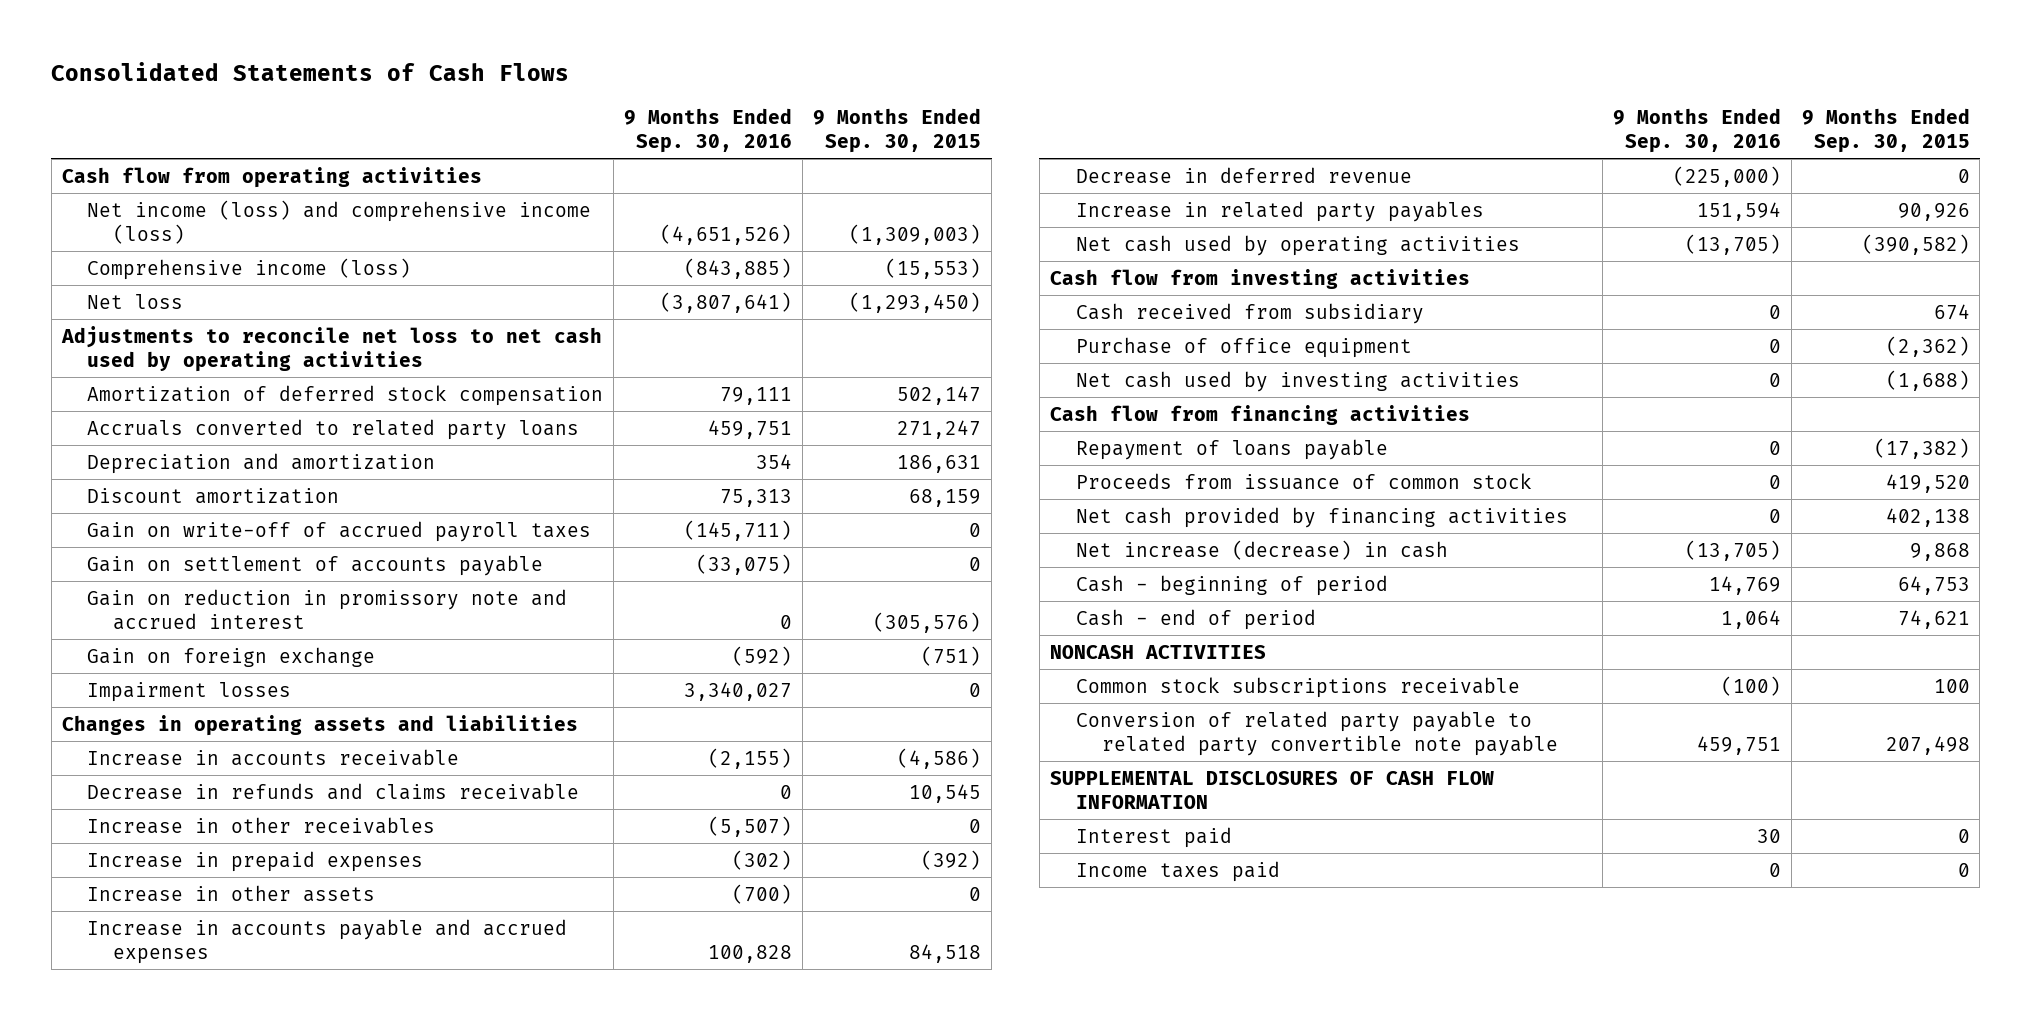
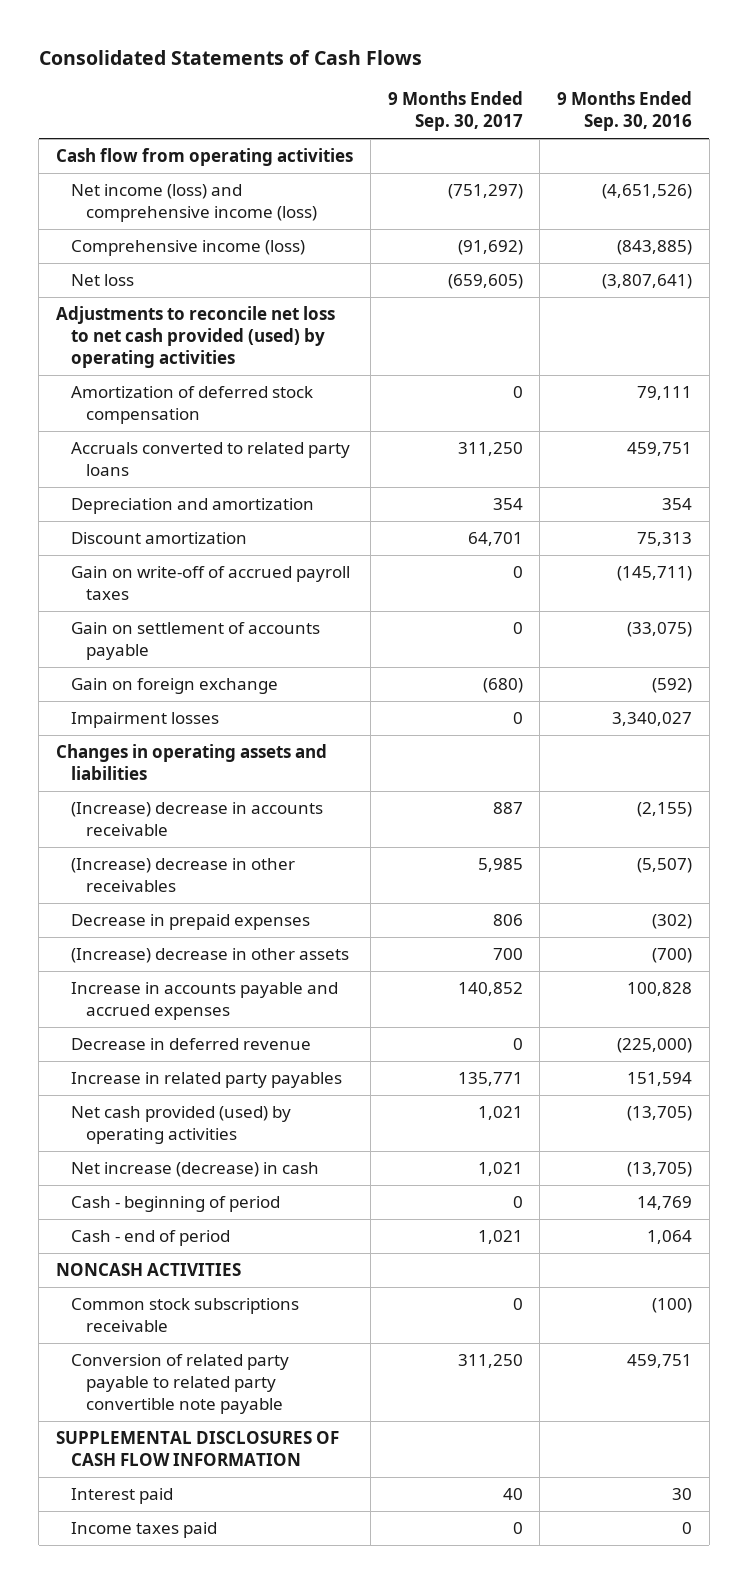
[813,107,982,153] 9 Months Ended Sep. 30, 2015 -> none
none -> [387,91,523,132] 9 Months Ended Sep. 30, 2017
[60,325,602,372] Adjustments to reconcile net loss to net cash used by operating activities -> [56,305,336,369] Adjustments to reconcile net loss to net cash provided (used) by operating activities
[87,588,568,630] Gain on reduction in promissory note and accrued interest -> none
[87,782,580,800] Decrease in refunds and claims receivable -> none
[87,748,460,766] Increase in accounts receivable -> [71,801,324,836] (Increase) decrease in accounts receivable
[87,816,436,834] Increase in other receivables -> [71,857,296,892] (Increase) decrease in other receivables
[87,850,424,872] Increase in prepaid expenses -> [71,913,311,930] Decrease in prepaid expenses
[87,884,376,902] Increase in other assets -> [71,947,350,963] (Increase) decrease in other assets
[1049,268,1470,289] Cash flow from investing activities -> none
[1075,302,1424,324] Cash received from subsidiary -> none
[1075,336,1412,358] Purchase of office equipment -> none
[1075,370,1520,392] Net cash used by investing activities -> none
[1049,404,1470,425] Cash flow from financing activities -> none
[1075,438,1388,460] Repayment of loans payable -> none
[1075,472,1532,490] Proceeds from issuance of common stock -> none
[1075,506,1568,528] Net cash provided by financing activities -> none
[1075,234,1520,256] Net cash used by operating activities -> [71,1105,292,1144] Net cash provided (used) by operating activities

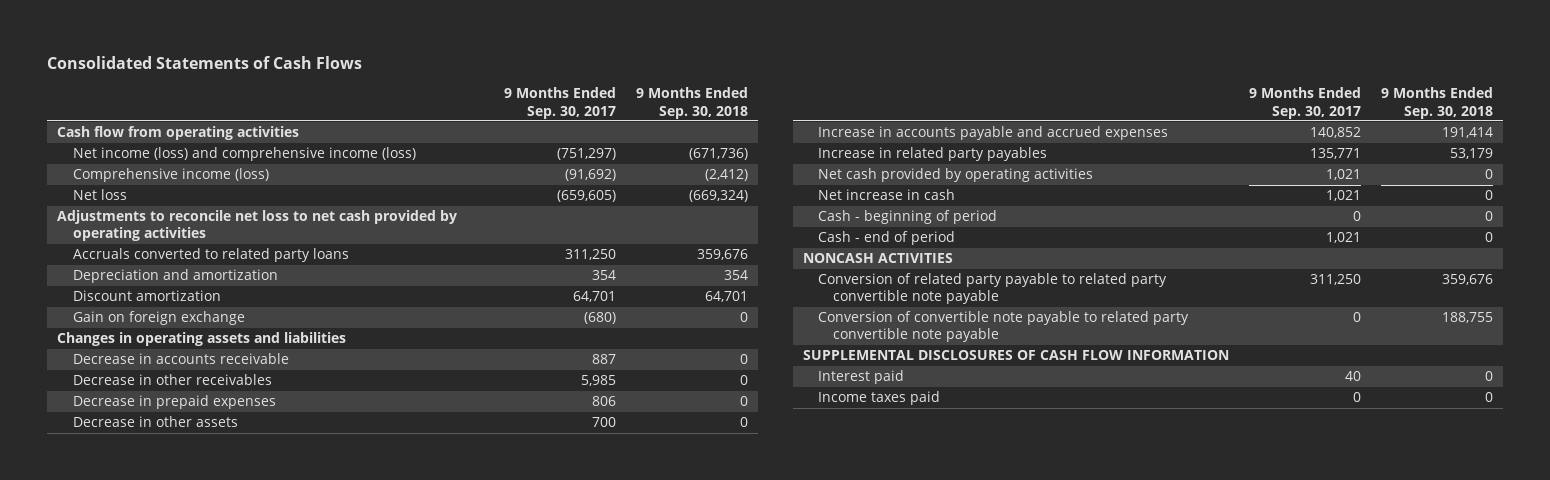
[557,91,693,132] 9 Months Ended Sep. 30, 2016 -> none
none -> [635,87,748,119] 9 Months Ended Sep. 30, 2018
[71,385,314,424] Amortization of deferred stock compensation -> none
[56,305,336,369] Adjustments to reconcile net loss to net cash provided (used) by operating activities -> [57,210,458,242] Adjustments to reconcile net loss to net cash provided by operating activities
[71,565,351,600] Gain on write-off of accrued payroll taxes -> none
[71,621,321,660] Gain on settlement of accounts payable -> none
[71,711,220,728] Impairment losses -> none
[71,801,324,836] (Increase) decrease in accounts receivable -> [72,353,289,365] Decrease in accounts receivable
[71,857,296,892] (Increase) decrease in other receivables -> [72,374,272,386] Decrease in other receivables
[71,947,350,963] (Increase) decrease in other assets -> [72,416,238,428] Decrease in other assets
[71,1037,312,1050] Decrease in deferred revenue -> none
[71,1105,292,1144] Net cash provided (used) by operating activities -> [818,168,1094,183] Net cash provided by operating activities
[71,1161,320,1177] Net increase (decrease) in cash -> [818,189,956,201] Net increase in cash
[71,1297,300,1332] Common stock subscriptions receivable -> none
none -> [818,311,1190,343] Conversion of convertible note payable to related party convertible note payable

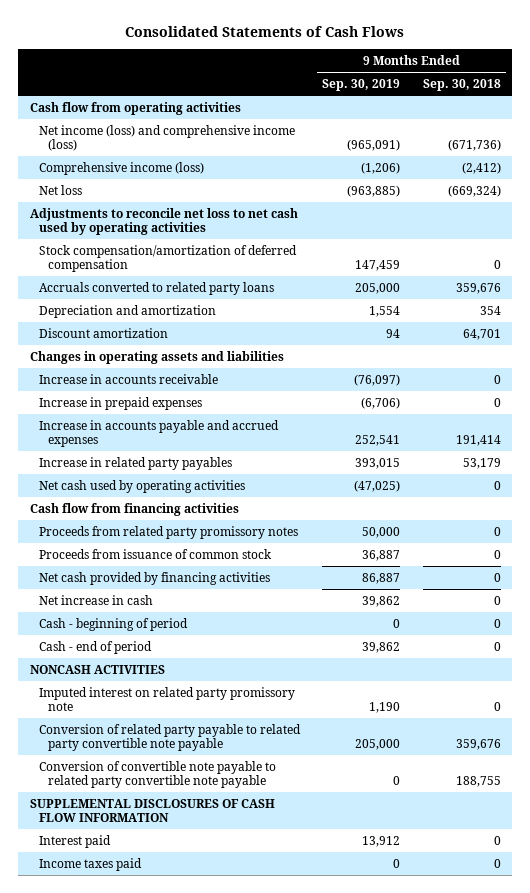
[503,87,616,119] 9 Months Ended Sep. 30, 2017 -> none
none -> [322,78,401,91] Sep. 30, 2019
[57,210,458,242] Adjustments to reconcile net loss to net cash provided by operating activities -> [29,207,298,235] Adjustments to reconcile net loss to net cash used by operating activities
none -> [39,244,298,272] Stock compensation/amortization of deferred compensation
[72,311,245,326] Gain on foreign exchange -> none
[72,374,272,386] Decrease in other receivables -> none
[72,416,238,428] Decrease in other assets -> none
[72,353,289,365] Decrease in accounts receivable -> [39,373,219,384] Increase in accounts receivable
[72,395,276,410] Decrease in prepaid expenses -> [39,396,203,410] Increase in prepaid expenses
[818,168,1094,183] Net cash provided by operating activities -> [39,479,246,493] Net cash used by operating activities
none -> [29,502,239,516] Cash flow from financing activities
none -> [39,525,299,539] Proceeds from related party promissory notes
none -> [39,548,273,559] Proceeds from issuance of common stock
none -> [39,571,271,585] Net cash provided by financing activities
none -> [39,686,296,711] Imputed interest on related party promissory note

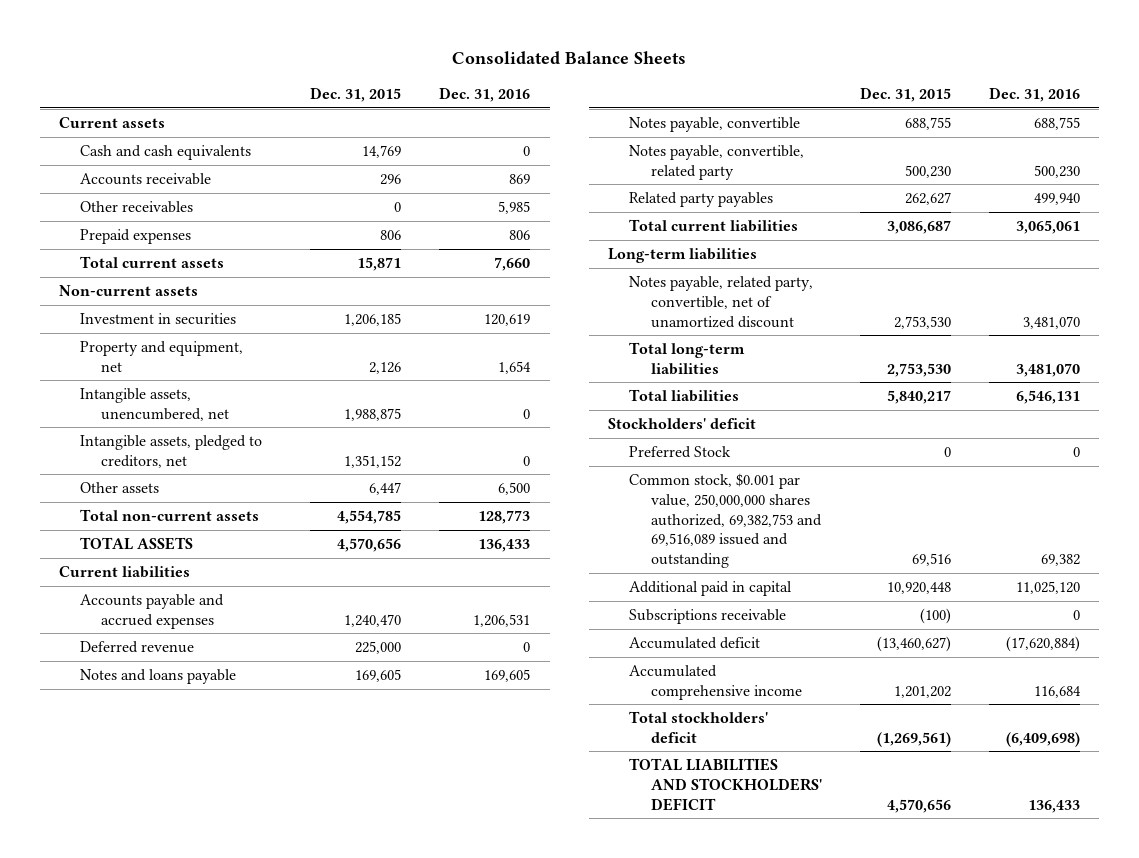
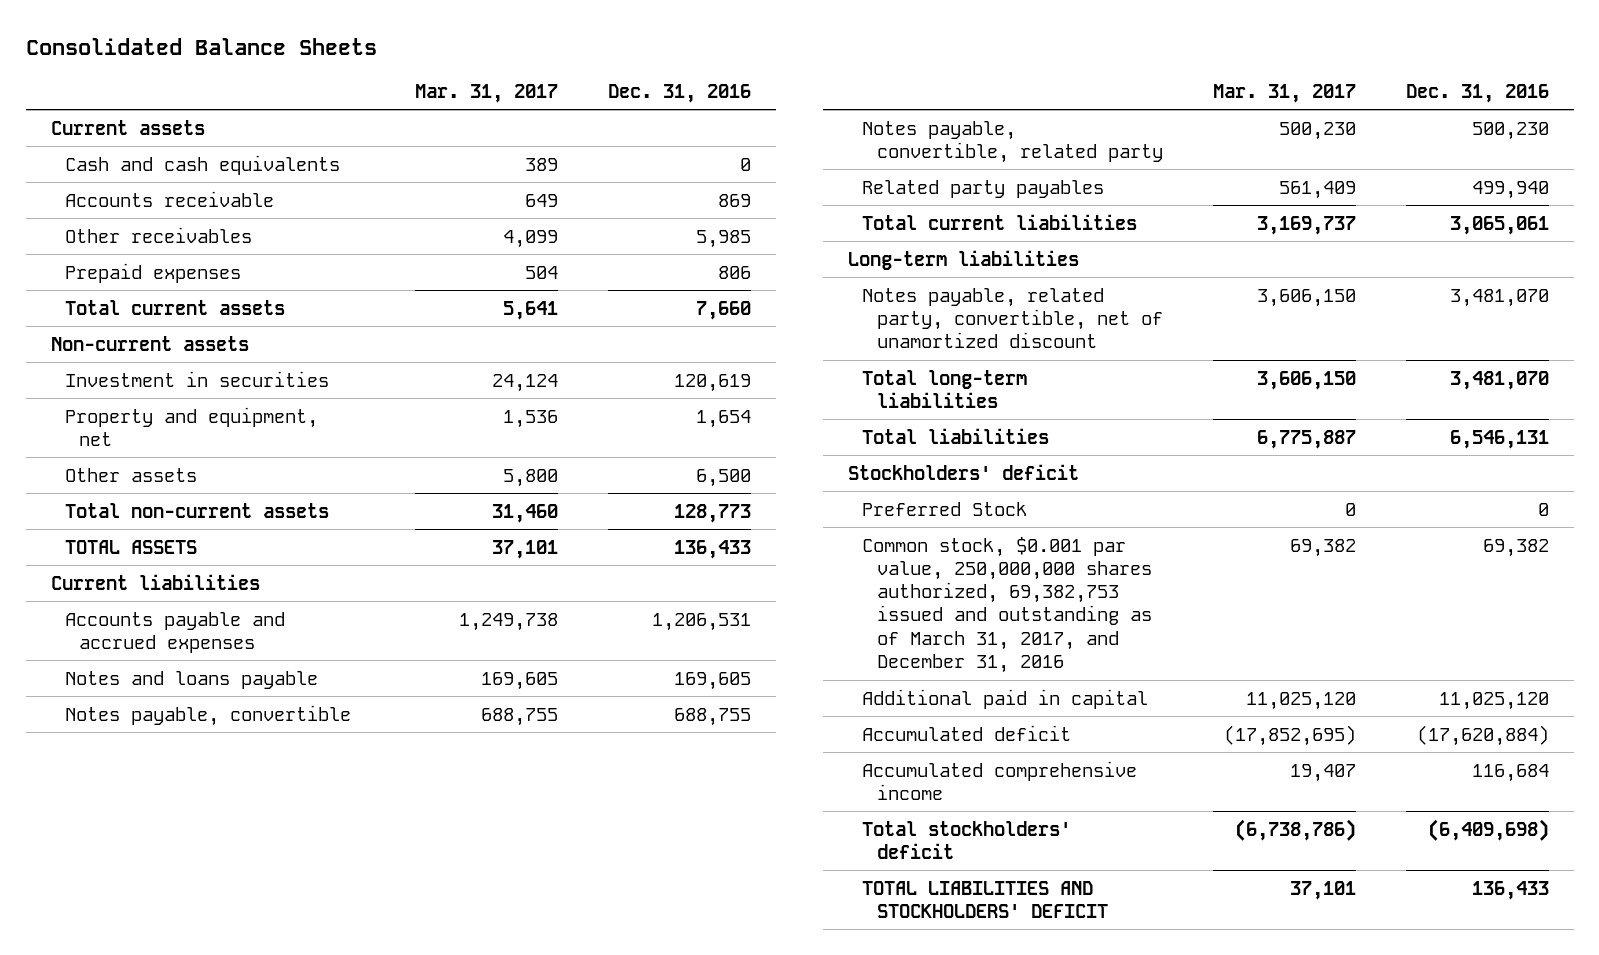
[310,86,402,102] Dec. 31, 2015 -> none
none -> [415,83,559,103] Mar. 31, 2017
[79,387,229,421] Intangible assets, unencumbered, net -> none
[79,434,262,468] Intangible assets, pledged to creditors, net -> none
[79,640,194,653] Deferred revenue -> none
[629,472,822,569] Common stock, $0.001 par value, 250,000,000 shares authorized, 69,382,753 and 69,516,089 issued and outstanding -> [862,536,1152,674] Common stock, $0.001 par value, 250,000,000 shares authorized, 69,382,753 issued and outstanding as of March 31, 2017, and December 31, 2016
[629,608,787,624] Subscriptions receivable -> none

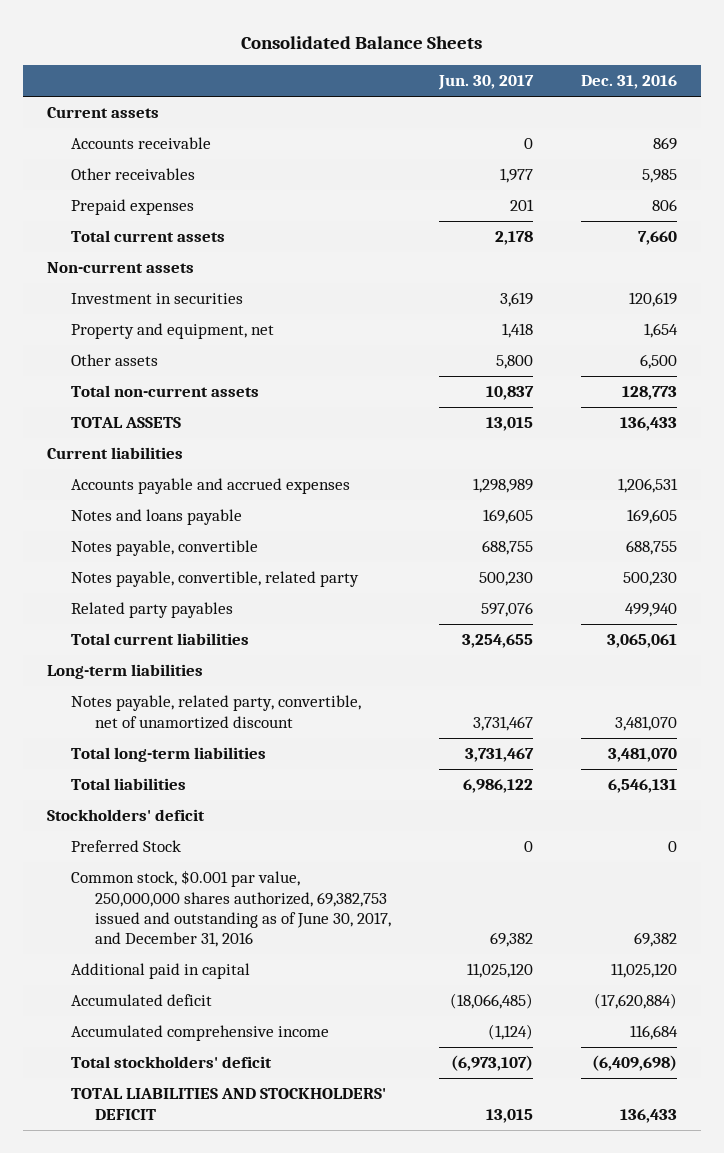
[415,83,559,103] Mar. 31, 2017 -> none
none -> [437,75,534,91] Jun. 30, 2017
[64,154,340,175] Cash and cash equivalents -> none
[862,536,1152,674] Common stock, $0.001 par value, 250,000,000 shares authorized, 69,382,753 issued and outstanding as of March 31, 2017, and December 31, 2016 -> [70,870,391,948] Common stock, $0.001 par value, 250,000,000 shares authorized, 69,382,753 issued and outstanding as of June 30, 2017, and December 31, 2016

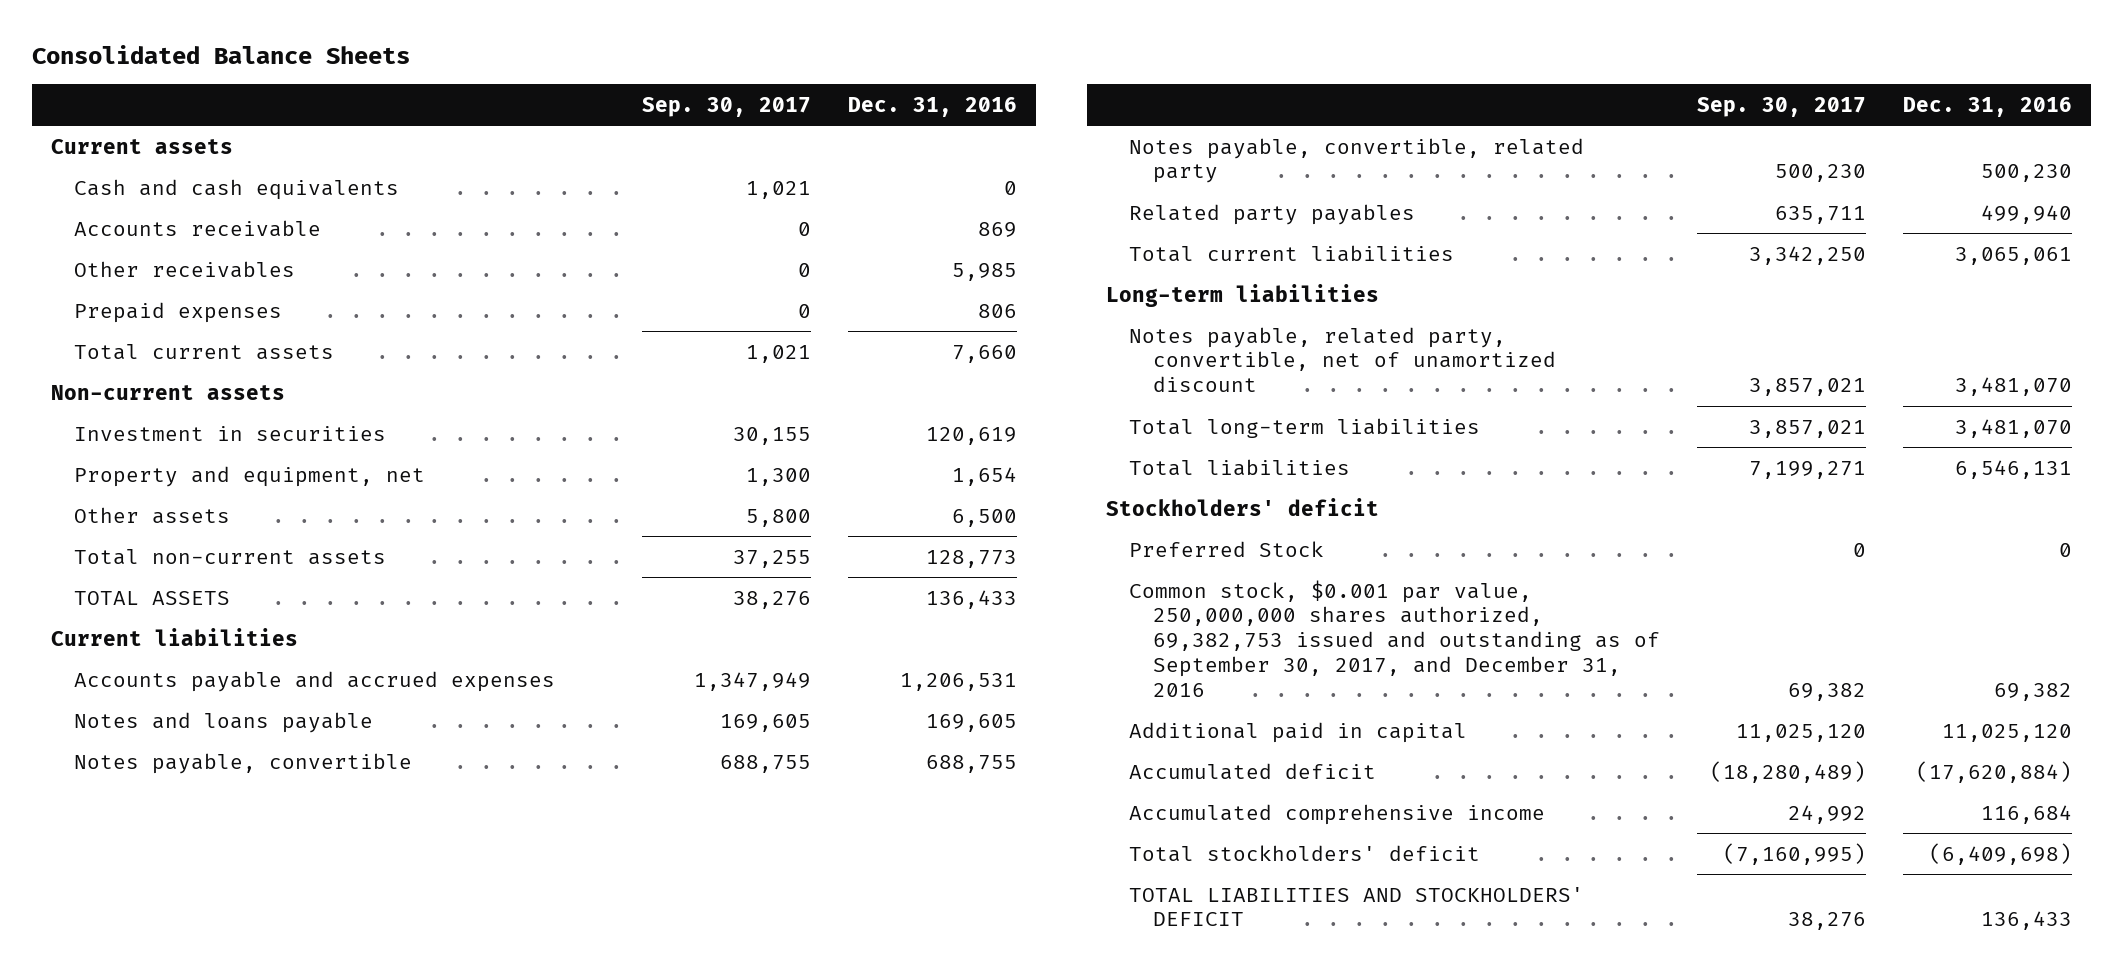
[437,75,534,91] Jun. 30, 2017 -> none
none -> [641,96,811,117] Sep. 30, 2017
none -> [74,178,400,200] Cash and cash equivalents
[70,870,391,948] Common stock, $0.001 par value, 250,000,000 shares authorized, 69,382,753 issued and outstanding as of June 30, 2017, and December 31, 2016 -> [1129,579,1660,698] Common stock, $0.001 par value, 250,000,000 shares authorized, 69,382,753 issued and outstanding as of September 30, 2017, and December 31, 2016

